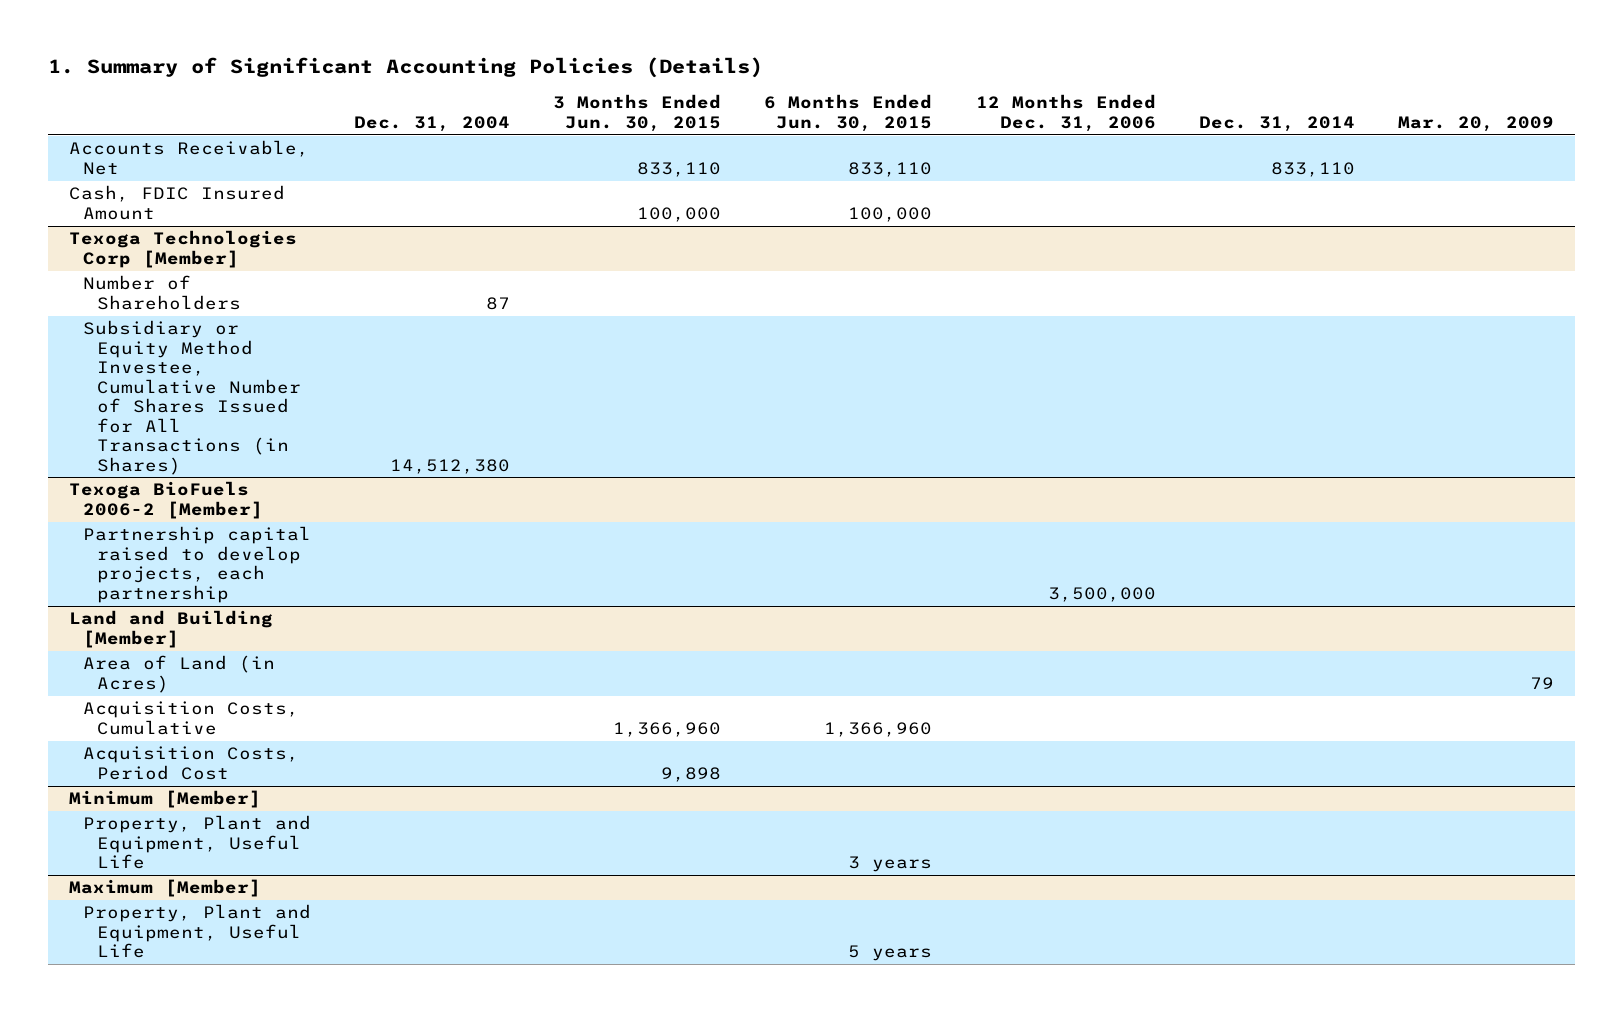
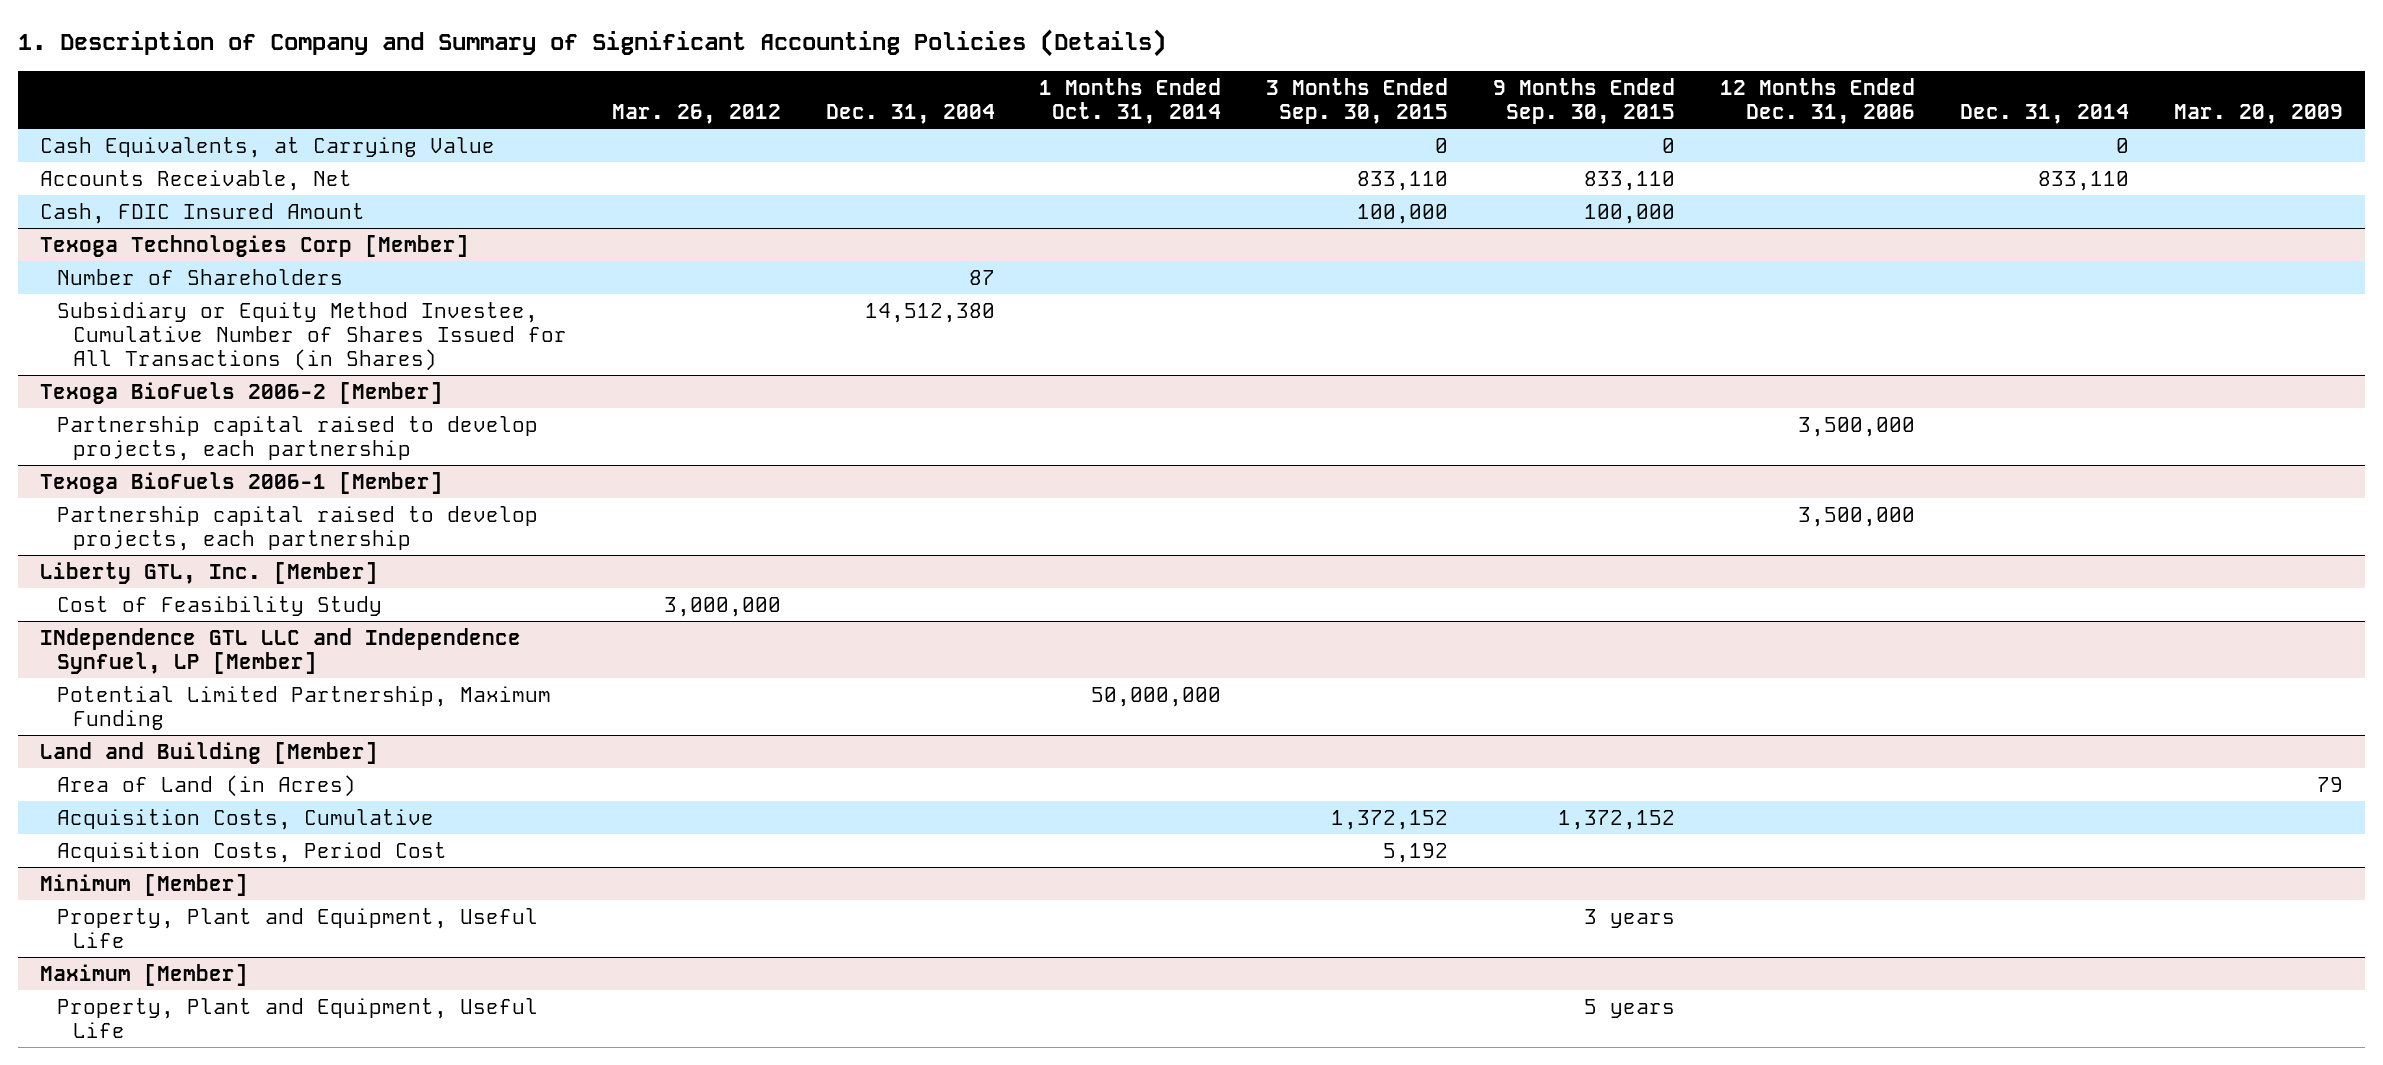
[47,57,763,79] 1. Summary of Significant Accounting Policies (Details) -> [18,29,1167,58] 1. Description of Company and Summary of Significant Accounting Policies (Details)
[553,94,722,132] 3 Months Ended Jun. 30, 2015 -> none
[764,94,933,132] 6 Months Ended Jun. 30, 2015 -> none
none -> [611,104,781,125] Mar. 26, 2012
none -> [1039,78,1222,125] 1 Months Ended Oct. 31, 2014
none -> [1266,78,1449,125] 3 Months Ended Sep. 30, 2015
none -> [1493,78,1676,125] 9 Months Ended Sep. 30, 2015
none -> [40,136,496,158] Cash Equivalents, at Carrying Value
none -> [40,471,444,494] Texoga BioFuels 2006-1 [Member]
none -> [56,505,538,551] Partnership capital raised to develop projects, each partnership
none -> [40,561,379,584] Liberty GTL, Inc. [Member]
none -> [56,595,382,616] Cost of Feasibility Study
none -> [40,627,522,674] INdependence GTL LLC and Independence Synfuel, LP [Member]
none -> [56,685,551,730] Potential Limited Partnership, Maximum Funding

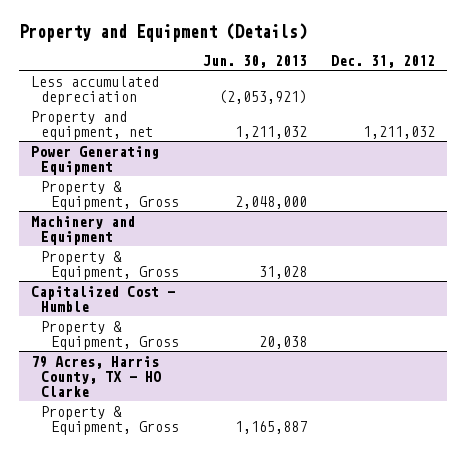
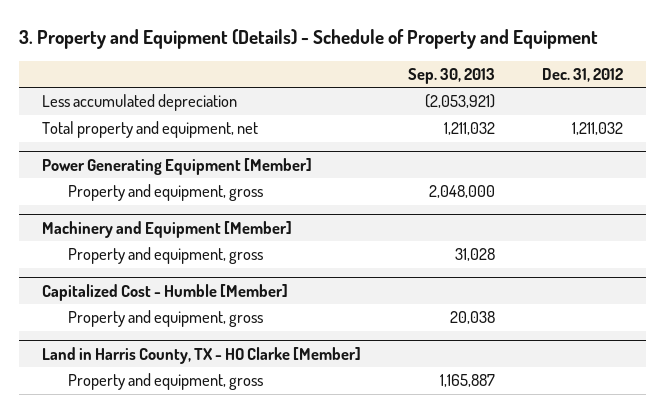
[19,23,308,43] Property and Equipment (Details) -> [18,29,598,50] 3. Property and Equipment (Details) - Schedule of Property and Equipment
[202,54,307,68] Jun. 30, 2013 -> none
none -> [408,68,496,85] Sep. 30, 2013
[31,110,154,140] Property and equipment, net -> [42,121,259,139] Total property and equipment, net
[31,145,160,175] Power Generating Equipment -> [42,158,313,176] Power Generating Equipment [Member]
[41,180,179,210] Property & Equipment, Gross -> [68,184,264,202] Property and equipment, gross
[31,215,136,245] Machinery and Equipment -> [42,221,293,239] Machinery and Equipment [Member]
[41,250,179,280] Property & Equipment, Gross -> [68,247,264,265] Property and equipment, gross
[31,285,176,312] Capitalized Cost - Humble -> [42,284,289,302] Capitalized Cost - Humble [Member]
[41,320,179,350] Property & Equipment, Gross -> [68,310,264,328] Property and equipment, gross
[31,355,162,397] 79 Acres, Harris County, TX - HO Clarke -> [42,347,362,365] Land in Harris County, TX - HO Clarke [Member]
[41,405,179,435] Property & Equipment, Gross -> [68,373,264,391] Property and equipment, gross

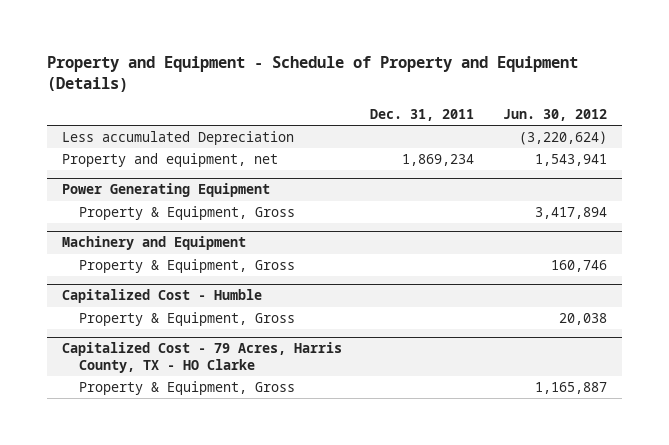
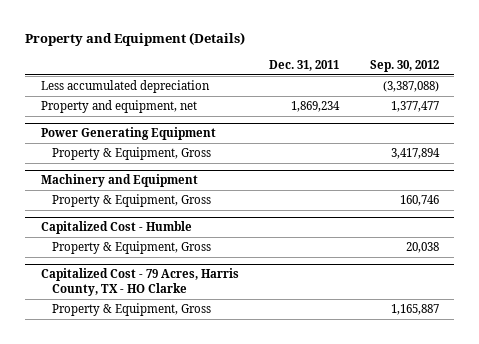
[47,56,579,93] Property and Equipment - Schedule of Property and Equipment (Details) -> [25,32,246,47] Property and Equipment (Details)
[503,108,608,121] Jun. 30, 2012 -> none
none -> [369,59,439,72] Sep. 30, 2012
[61,131,294,146] Less accumulated Depreciation -> [40,80,210,94] Less accumulated depreciation

